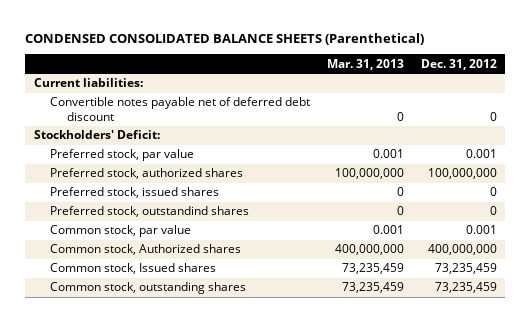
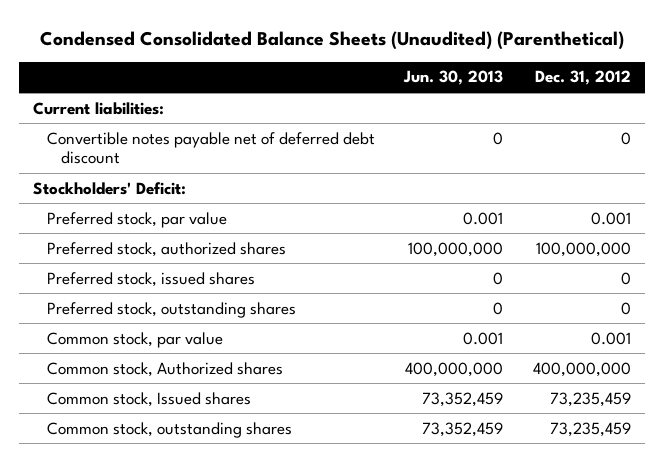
[25,32,425,45] CONDENSED CONSOLIDATED BALANCE SHEETS (Parenthetical) -> [40,30,625,50] Condensed Consolidated Balance Sheets (Unaudited) (Parenthetical)
[326,58,404,70] Mar. 31, 2013 -> none
none -> [403,70,504,86] Jun. 30, 2013
[50,206,250,218] Preferred stock, outstandind shares -> [47,301,297,318] Preferred stock, outstanding shares

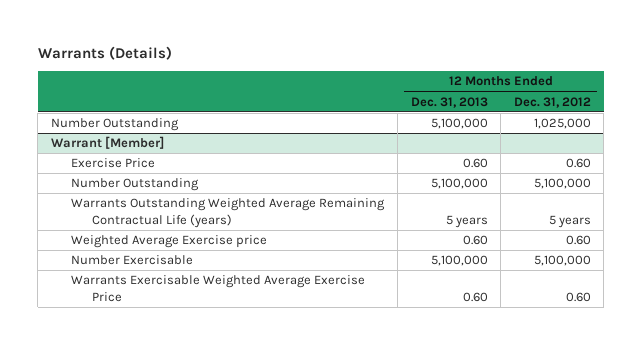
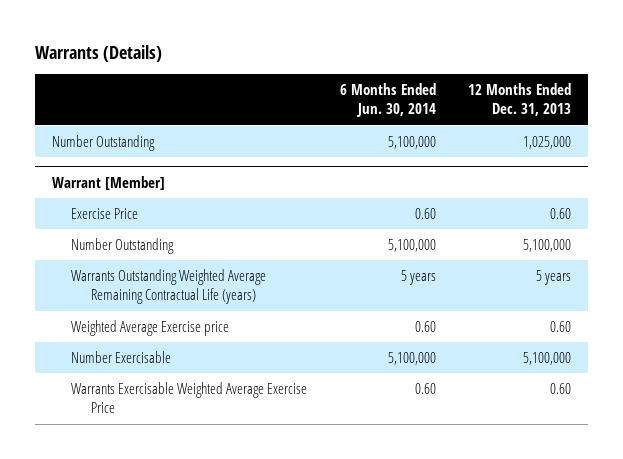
[513,96,591,108] Dec. 31, 2012 -> none
none -> [339,83,436,118] 6 Months Ended Jun. 30, 2014
[430,118,488,130] 5,100,000 -> [523,136,572,150] 1,025,000

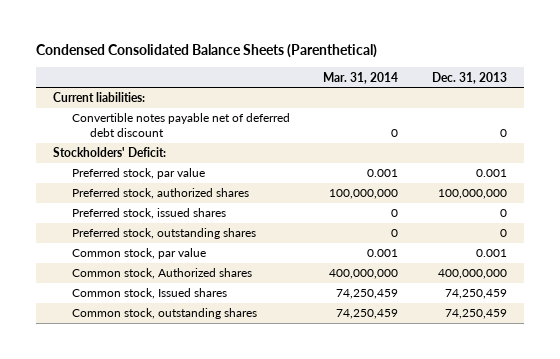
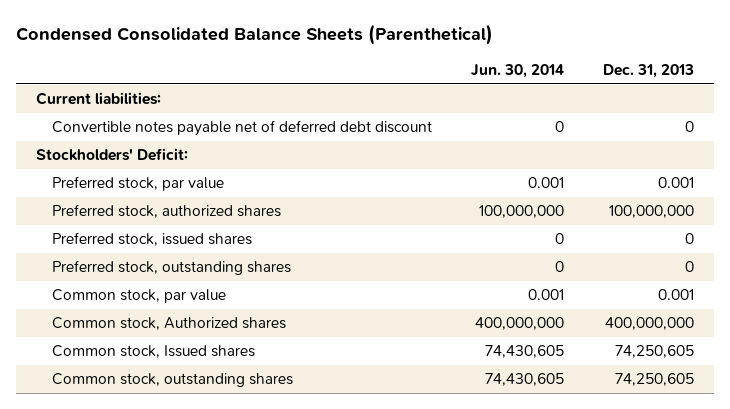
[323,71,399,84] Mar. 31, 2014 -> none
none -> [471,63,565,78] Jun. 30, 2014
[445,289,508,300] 74,250,459 -> [615,345,695,359] 74,250,605
[445,309,508,320] 74,250,459 -> [615,373,695,387] 74,250,605

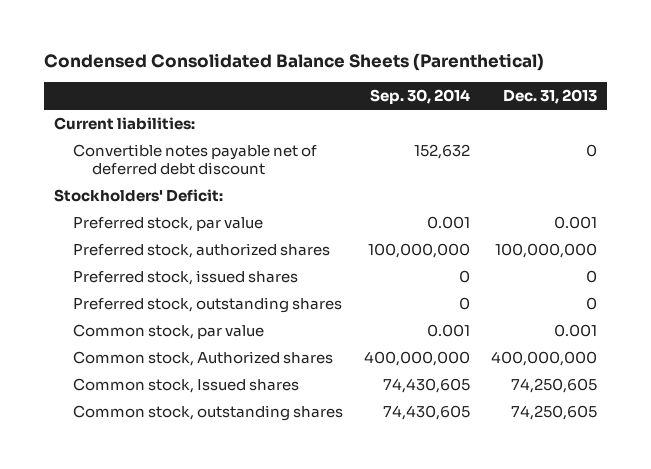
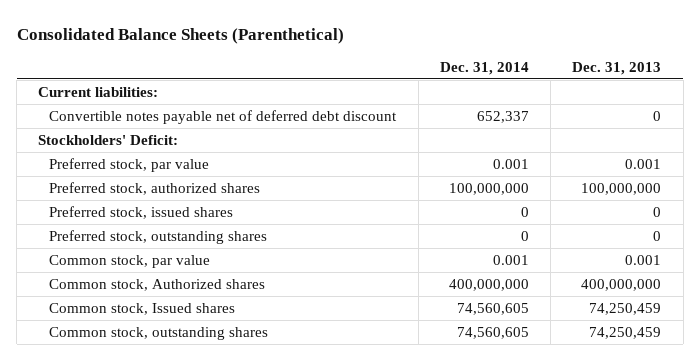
[43,53,544,72] Condensed Consolidated Balance Sheets (Parenthetical) -> [16,27,344,44] Consolidated Balance Sheets (Parenthetical)
[370,89,471,105] Sep. 30, 2014 -> none
none -> [439,61,529,75] Dec. 31, 2014
[511,377,598,393] 74,250,605 -> [589,303,662,316] 74,250,459
[511,404,598,420] 74,250,605 -> [589,327,662,340] 74,250,459

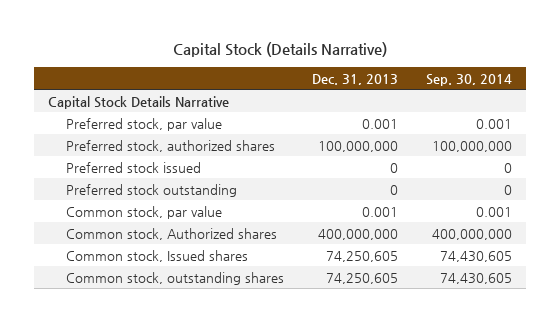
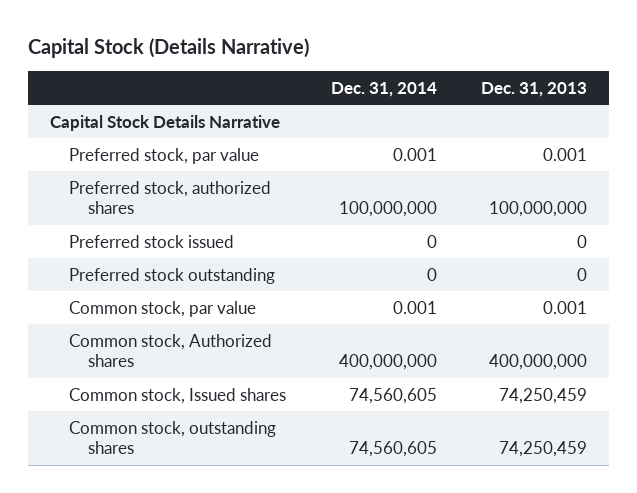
[426,73,513,86] Sep. 30, 2014 -> none
none -> [330,81,437,97] Dec. 31, 2014
[326,250,399,262] 74,250,605 -> [499,387,588,404] 74,250,459
[326,272,399,284] 74,250,605 -> [499,441,588,458] 74,250,459

